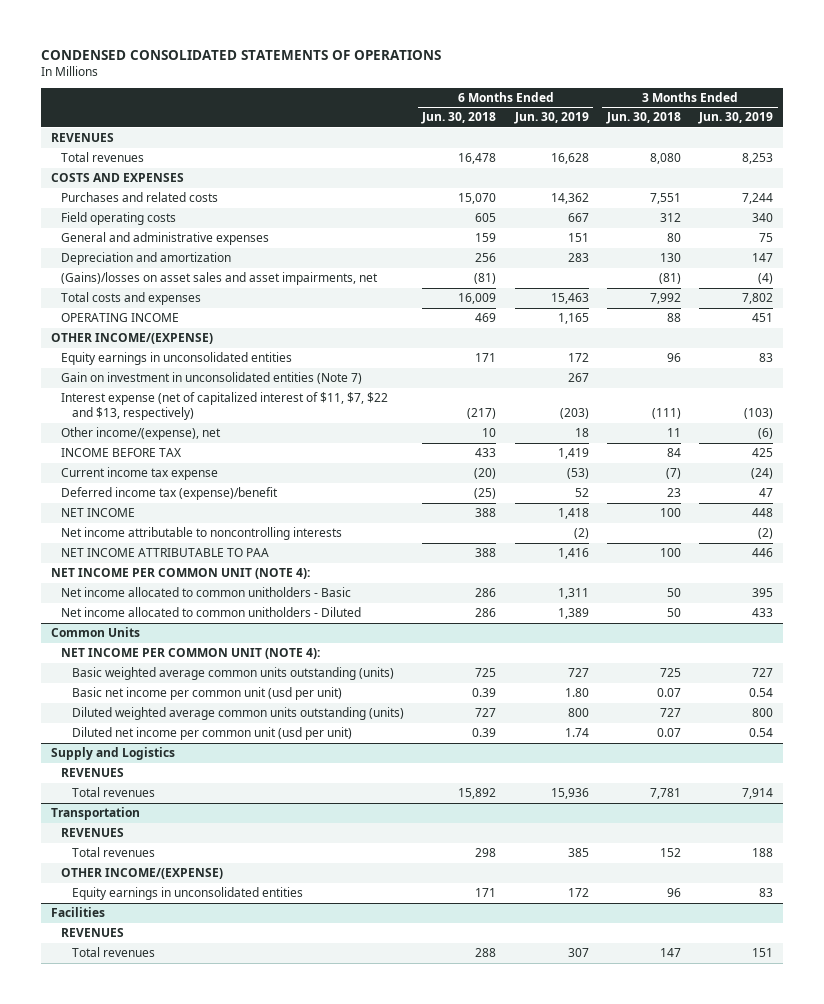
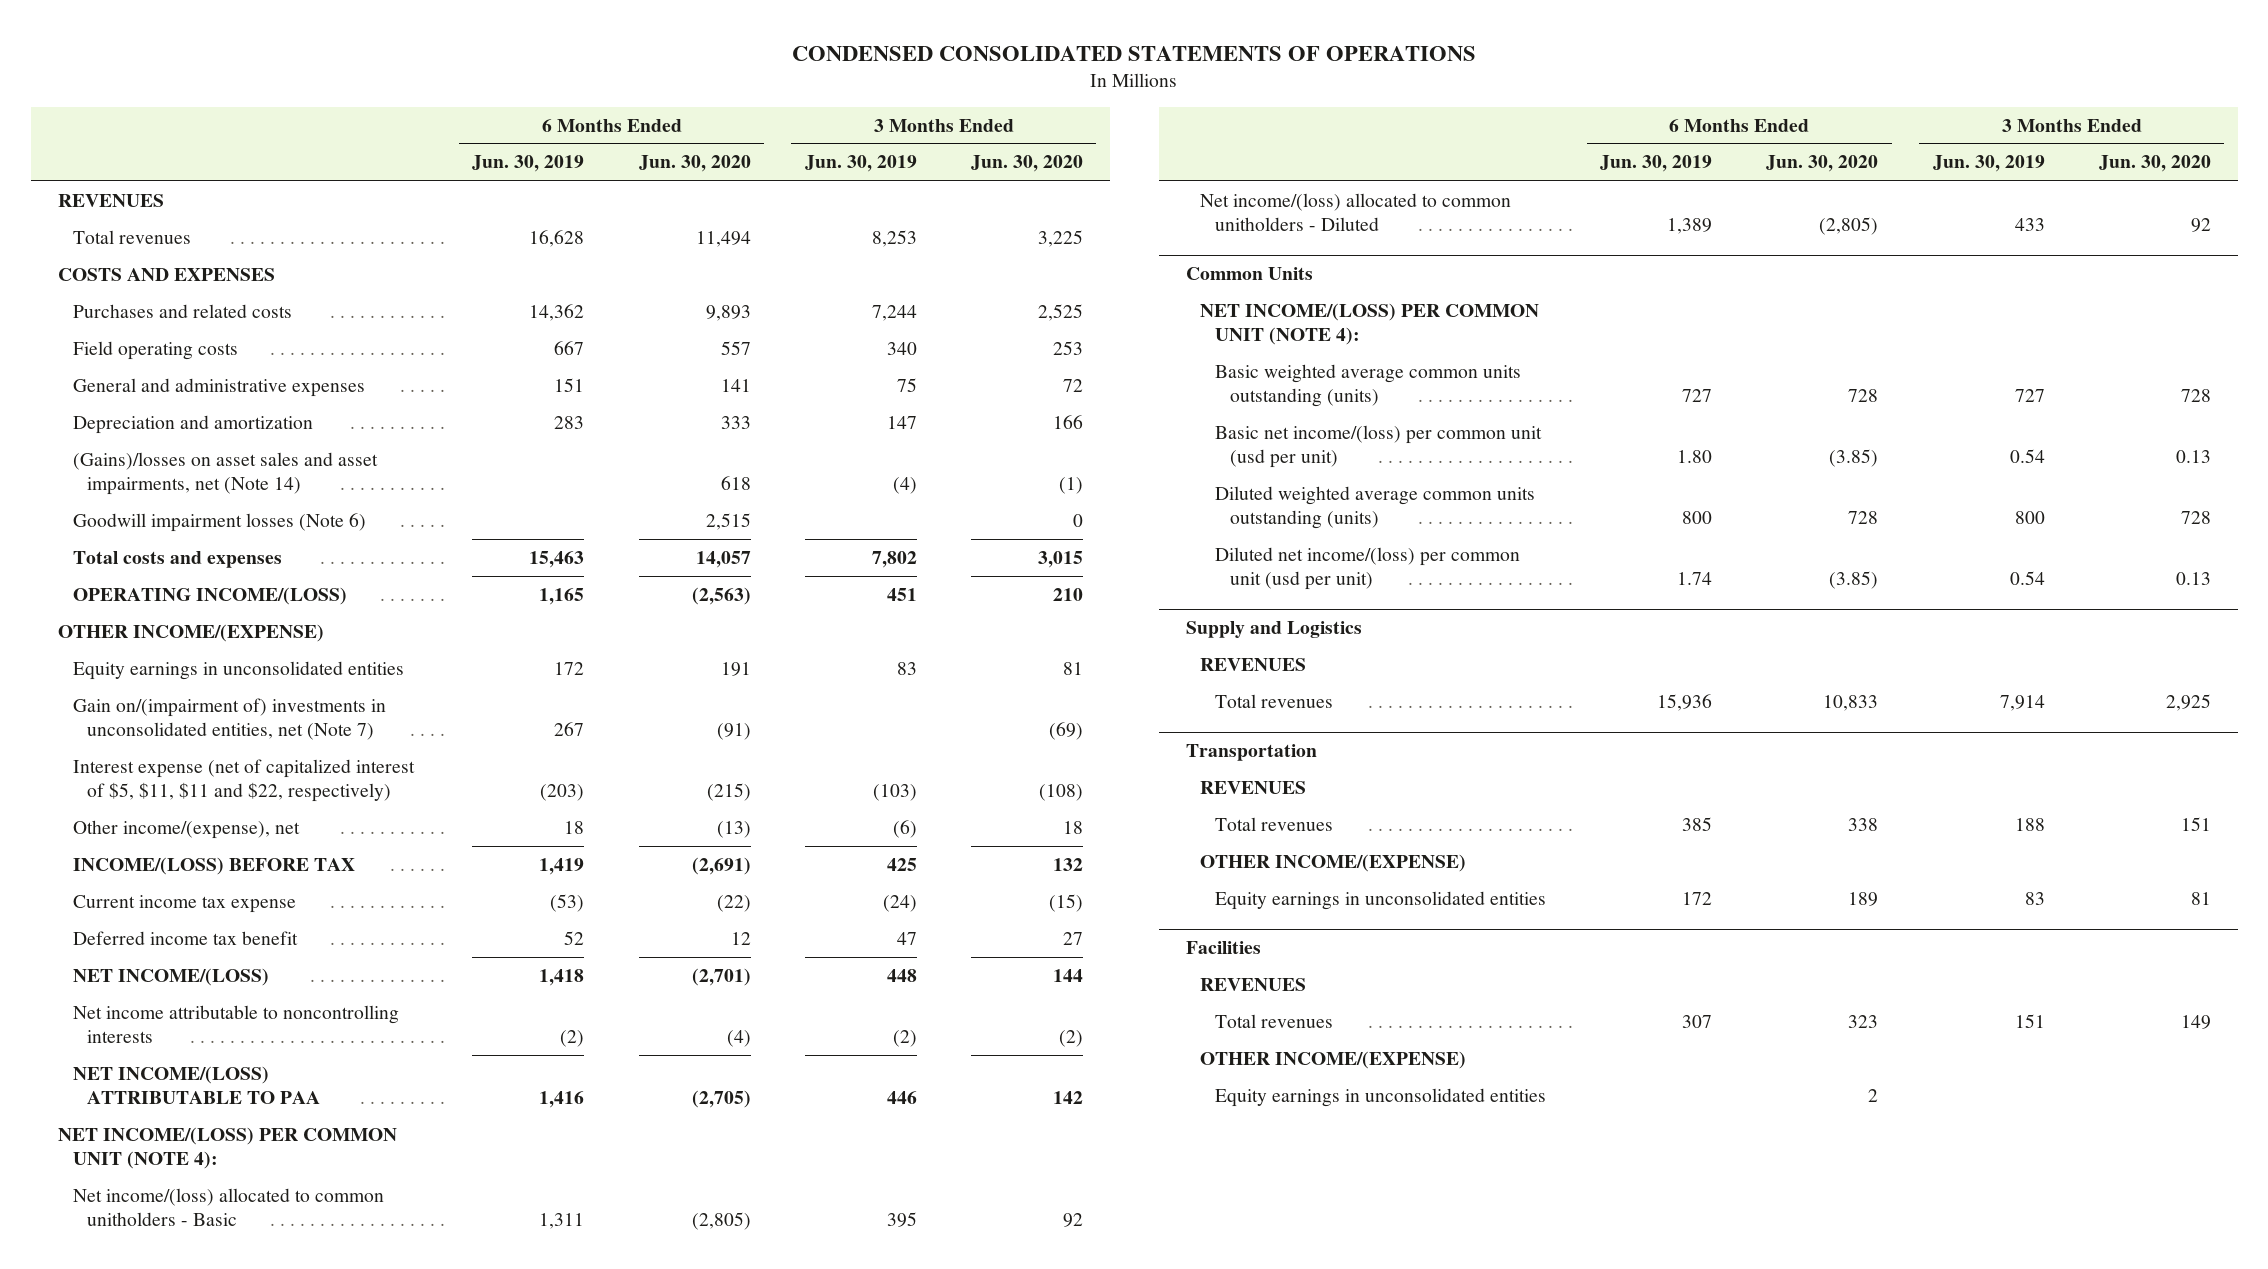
[421,112,497,125] Jun. 30, 2018 -> none
[606,112,682,125] Jun. 30, 2018 -> none
none -> [638,155,751,173] Jun. 30, 2020
none -> [970,155,1083,173] Jun. 30, 2020
[61,272,379,286] (Gains)/losses on asset sales and asset impairments, net -> [72,451,378,496] (Gains)/losses on asset sales and asset impairments, net (Note 14)
none -> [72,512,366,532] Goodwill impairment losses (Note 6)
[61,313,180,323] OPERATING INCOME -> [72,586,347,605] OPERATING INCOME/(LOSS)
[61,372,363,385] Gain on investment in unconsolidated entities (Note 7) -> [72,697,386,741] Gain on/(impairment of) investments in unconsolidated entities, net (Note 7)
[61,392,389,421] Interest expense (net of capitalized interest of $11, $7, $22 and $13, respectively) -> [72,758,415,803] Interest expense (net of capitalized interest of $5, $11, $11 and $22, respectively)
[61,448,182,458] INCOME BEFORE TAX -> [72,856,355,875] INCOME/(LOSS) BEFORE TAX
[61,487,279,501] Deferred income tax (expense)/benefit -> [72,930,298,945] Deferred income tax benefit
[61,508,136,518] NET INCOME -> [72,967,269,986] NET INCOME/(LOSS)
[61,548,270,558] NET INCOME ATTRIBUTABLE TO PAA -> [72,1065,321,1105] NET INCOME/(LOSS) ATTRIBUTABLE TO PAA
[50,568,310,580] NET INCOME PER COMMON UNIT (NOTE 4): -> [57,1126,397,1170] NET INCOME/(LOSS) PER COMMON UNIT (NOTE 4):
[61,587,352,598] Net income allocated to common unitholders - Basic -> [72,1187,384,1227] Net income/(loss) allocated to common unitholders - Basic
[61,607,362,618] Net income allocated to common unitholders - Diluted -> [1200,192,1512,232] Net income/(loss) allocated to common unitholders - Diluted
[61,648,321,660] NET INCOME PER COMMON UNIT (NOTE 4): -> [1200,302,1540,346] NET INCOME/(LOSS) PER COMMON UNIT (NOTE 4):
[72,687,343,701] Basic net income per common unit (usd per unit) -> [1215,424,1543,469] Basic net income/(loss) per common unit (usd per unit)
[72,727,353,741] Diluted net income per common unit (usd per unit) -> [1215,546,1521,591] Diluted net income/(loss) per common unit (usd per unit)
none -> [1200,1050,1467,1069] OTHER INCOME/(EXPENSE)
none -> [1215,1087,1547,1107] Equity earnings in unconsolidated entities

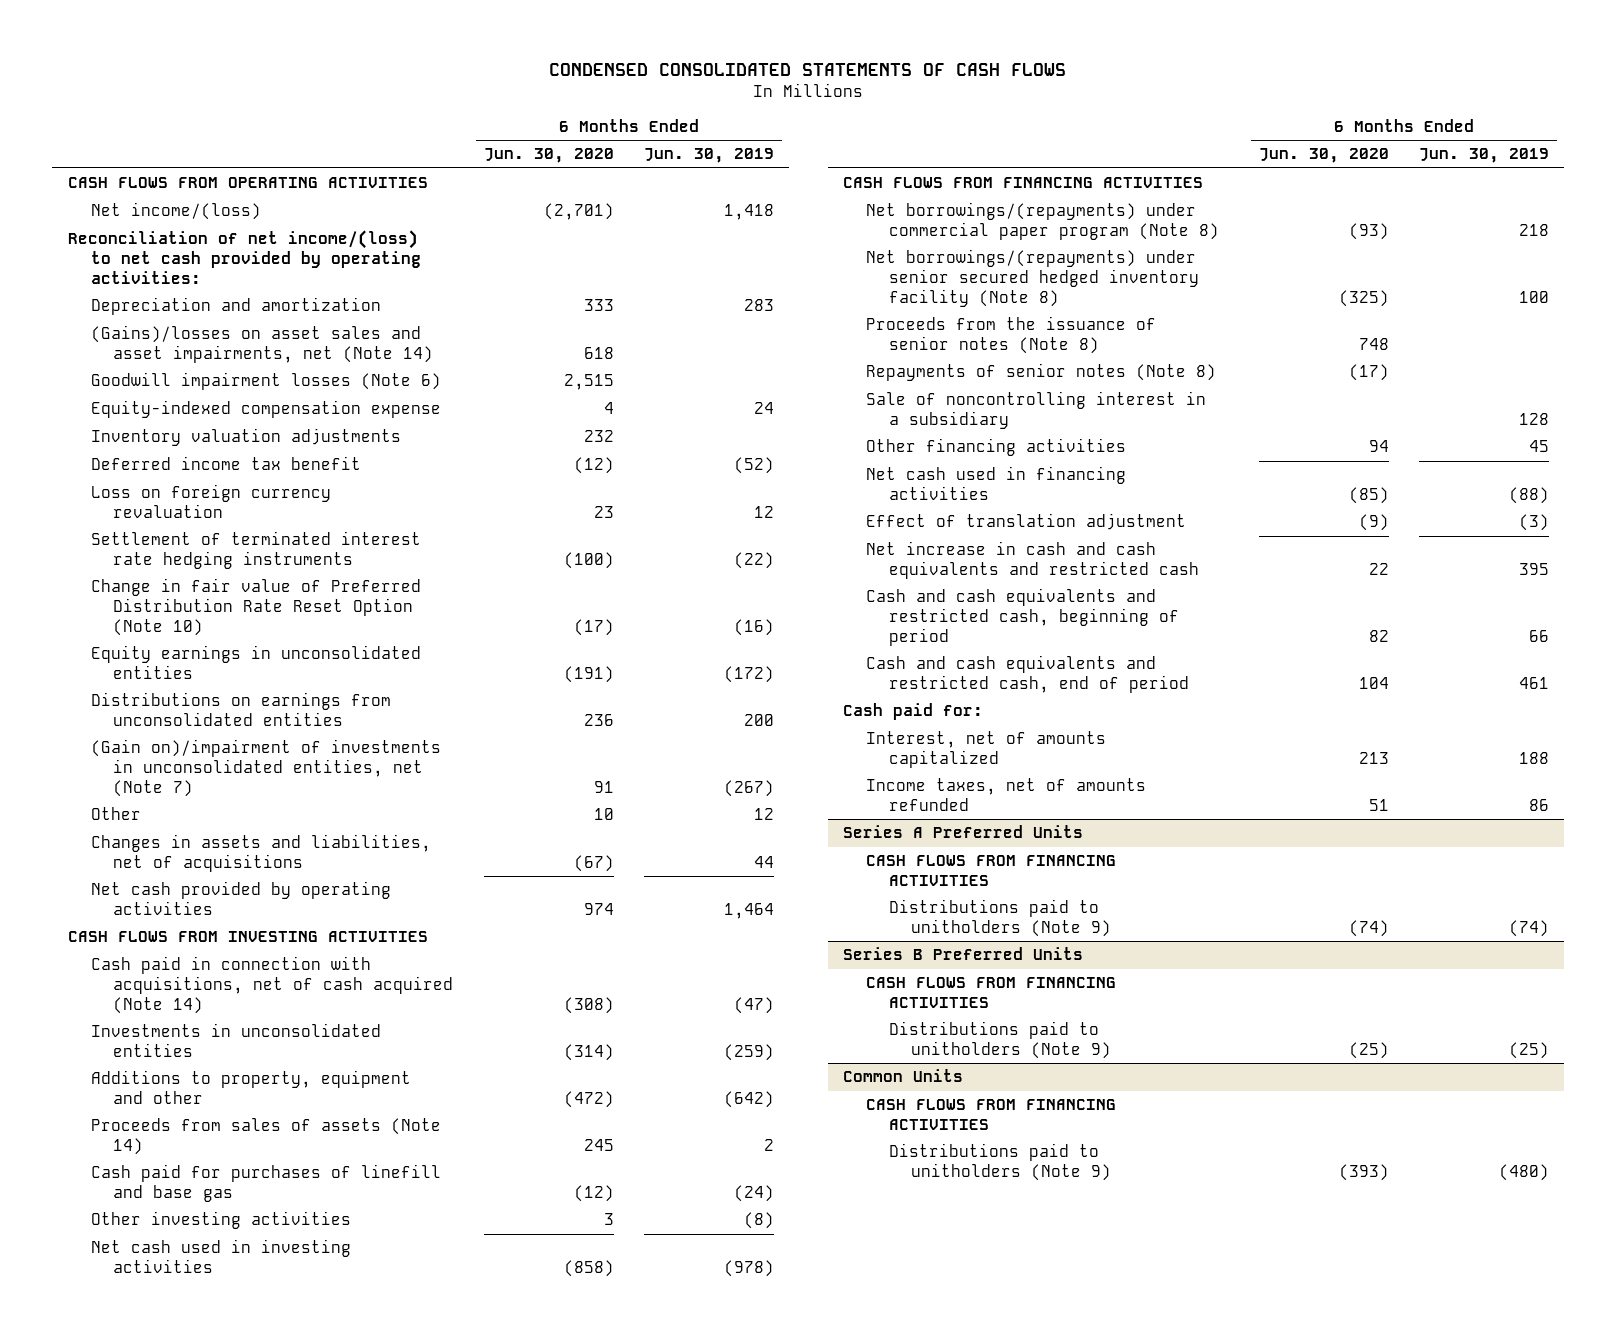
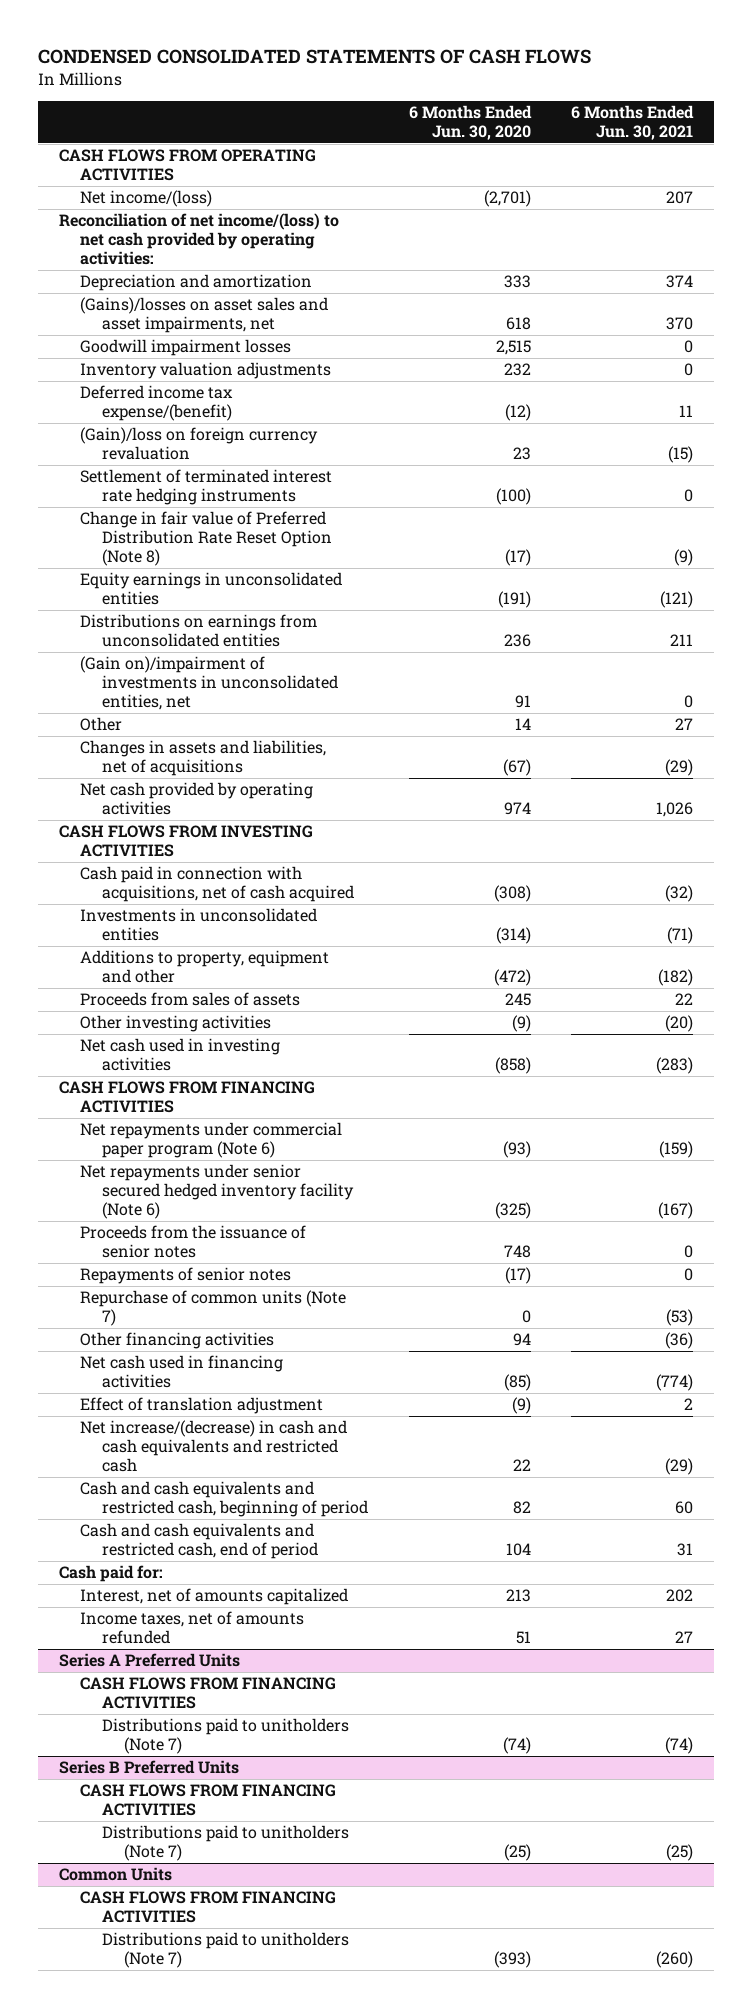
[643,148,774,164] Jun. 30, 2019 -> none
none -> [571,105,695,140] 6 Months Ended Jun. 30, 2021
[90,400,441,419] Equity-indexed compensation expense -> none
[90,325,434,363] (Gains)/losses on asset sales and asset impairments, net (Note 14) -> [80,297,329,334] (Gains)/losses on asset sales and asset impairments, net
[90,372,441,391] Goodwill impairment losses (Note 6) -> [80,339,292,357] Goodwill impairment losses
[90,456,361,471] Deferred income tax benefit -> [80,385,234,422] Deferred income tax expense/(benefit)
[90,484,331,518] Loss on foreign currency revaluation -> [80,427,319,461] (Gain)/loss on foreign currency revaluation
[90,578,421,636] Change in fair value of Preferred Distribution Rate Reset Option (Note 10) -> [80,511,333,566] Change in fair value of Preferred Distribution Rate Reset Option (Note 8)
[90,739,441,797] (Gain on)/impairment of investments in unconsolidated entities, net (Note 7) -> [80,656,339,710] (Gain on)/impairment of investments in unconsolidated entities, net
[593,808,614,821] 10 -> [514,718,531,731] 14
[90,956,454,1014] Cash paid in connection with acquisitions, net of cash acquired (Note 14) -> [80,866,355,903] Cash paid in connection with acquisitions, net of cash acquired
[90,1164,441,1202] Cash paid for purchases of linefill and base gas -> none
[90,1118,441,1155] Proceeds from sales of assets (Note 14) -> [80,992,301,1007] Proceeds from sales of assets
[603,1213,614,1226] 3 -> [511,1015,531,1033] (9)
[865,391,1206,429] Sale of noncontrolling interest in a subsidiary -> none
[865,202,1219,240] Net borrowings/(repayments) under commercial paper program (Note 8) -> [80,1122,343,1159] Net repayments under commercial paper program (Note 6)
[865,249,1199,307] Net borrowings/(repayments) under senior secured hedged inventory facility (Note 8) -> [80,1164,355,1219] Net repayments under senior secured hedged inventory facility (Note 6)
[865,316,1156,354] Proceeds from the issuance of senior notes (Note 8) -> [80,1225,307,1259] Proceeds from the issuance of senior notes
[865,363,1216,382] Repayments of senior notes (Note 8) -> [80,1267,292,1285] Repayments of senior notes
none -> [80,1290,347,1327] Repurchase of common units (Note 7)
[865,541,1199,579] Net increase in cash and cash equivalents and restricted cash -> [80,1420,348,1472] Net increase/(decrease) in cash and cash equivalents and restricted cash
[888,899,1112,937] Distributions paid to unitholders (Note 9) -> [102,1718,350,1755] Distributions paid to unitholders (Note 7)
[888,1021,1112,1059] Distributions paid to unitholders (Note 9) -> [102,1825,350,1862] Distributions paid to unitholders (Note 7)
[888,1143,1112,1181] Distributions paid to unitholders (Note 9) -> [102,1932,350,1969] Distributions paid to unitholders (Note 7)

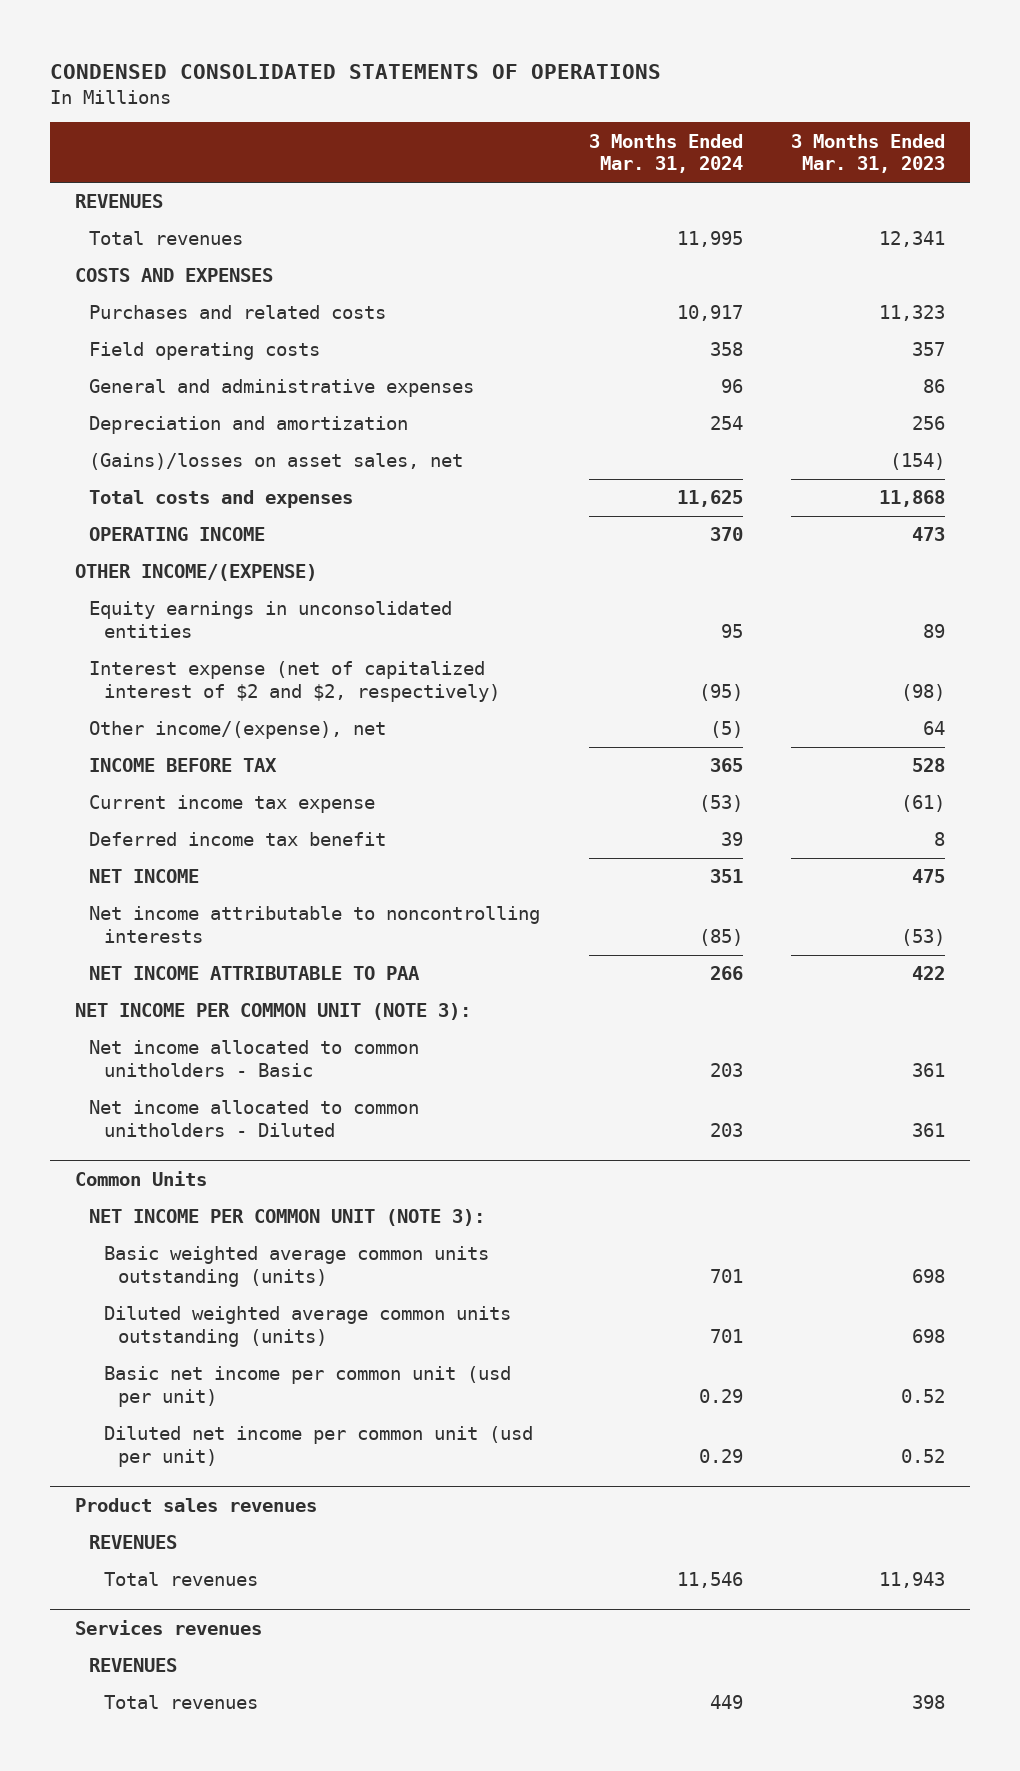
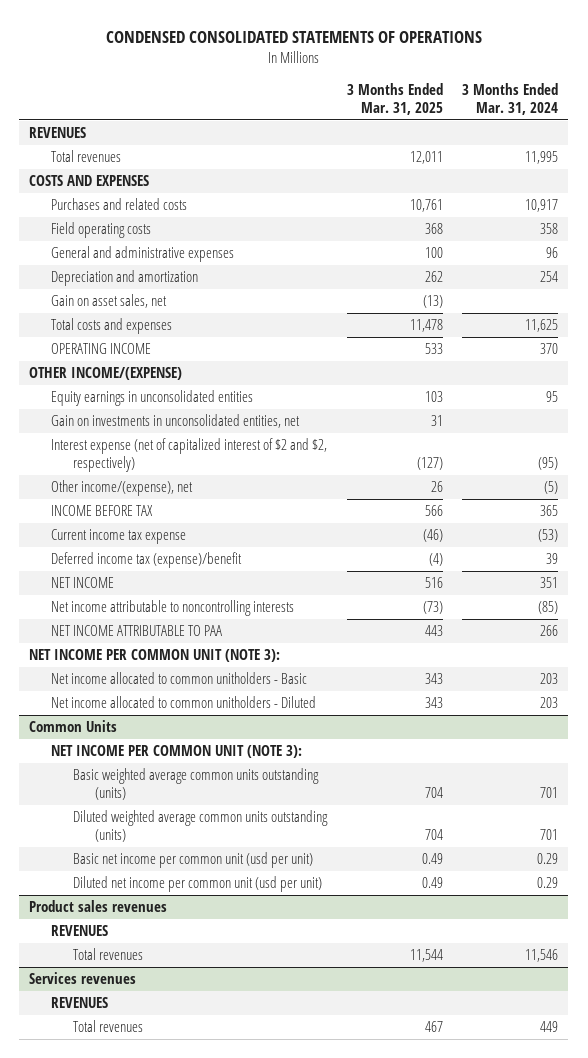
[791,133,946,174] 3 Months Ended Mar. 31, 2023 -> none
none -> [346,82,443,116] 3 Months Ended Mar. 31, 2025
[89,453,464,471] (Gains)/losses on asset sales, net -> [51,294,168,309] Gain on asset sales, net
none -> [51,414,301,429] Gain on investments in unconsolidated entities, net
[89,832,387,847] Deferred income tax benefit -> [51,552,243,569] Deferred income tax (expense)/benefit

